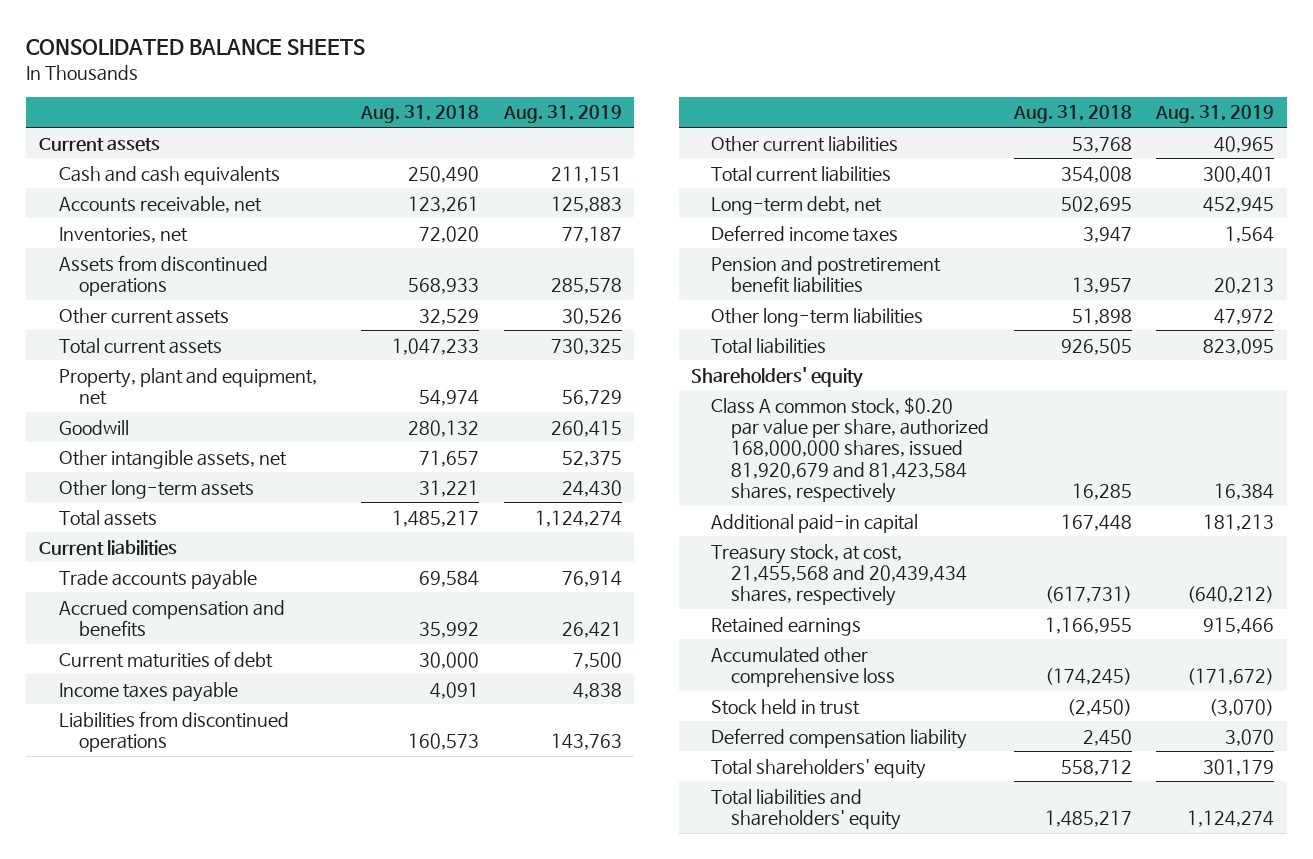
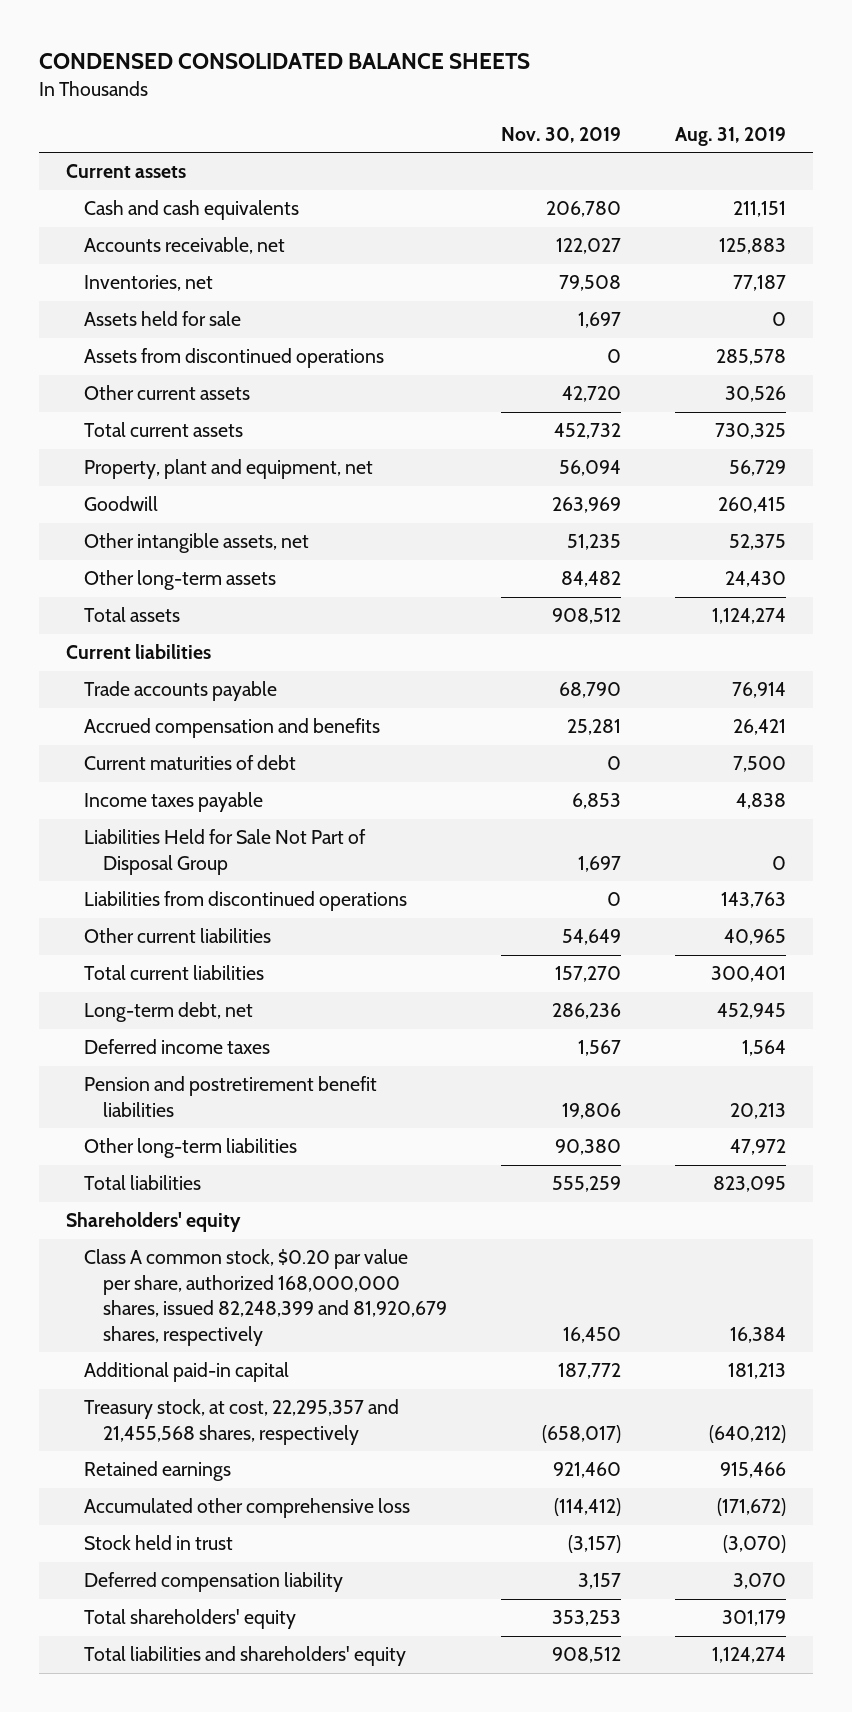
[26,39,366,56] CONSOLIDATED BALANCE SHEETS -> [38,53,530,70] CONDENSED CONSOLIDATED BALANCE SHEETS
[360,105,480,124] Aug. 31, 2018 -> none
none -> [501,126,622,143] Nov. 30, 2019
none -> [84,311,242,327] Assets held for sale
none -> [84,829,367,875] Liabilities Held for Sale Not Part of Disposal Group
[711,396,990,503] Class A common stock, $0.20 par value per share, authorized 168,000,000 shares, issued 81,920,679 and 81,423,584 shares, respectively -> [84,1249,448,1346] Class A common stock, $0.20 par value per share, authorized 168,000,000 shares, issued 82,248,399 and 81,920,679 shares, respectively
[711,543,968,607] Treasury stock, at cost, 21,455,568 and 20,439,434 shares, respectively -> [84,1399,400,1445] Treasury stock, at cost, 22,295,357 and 21,455,568 shares, respectively

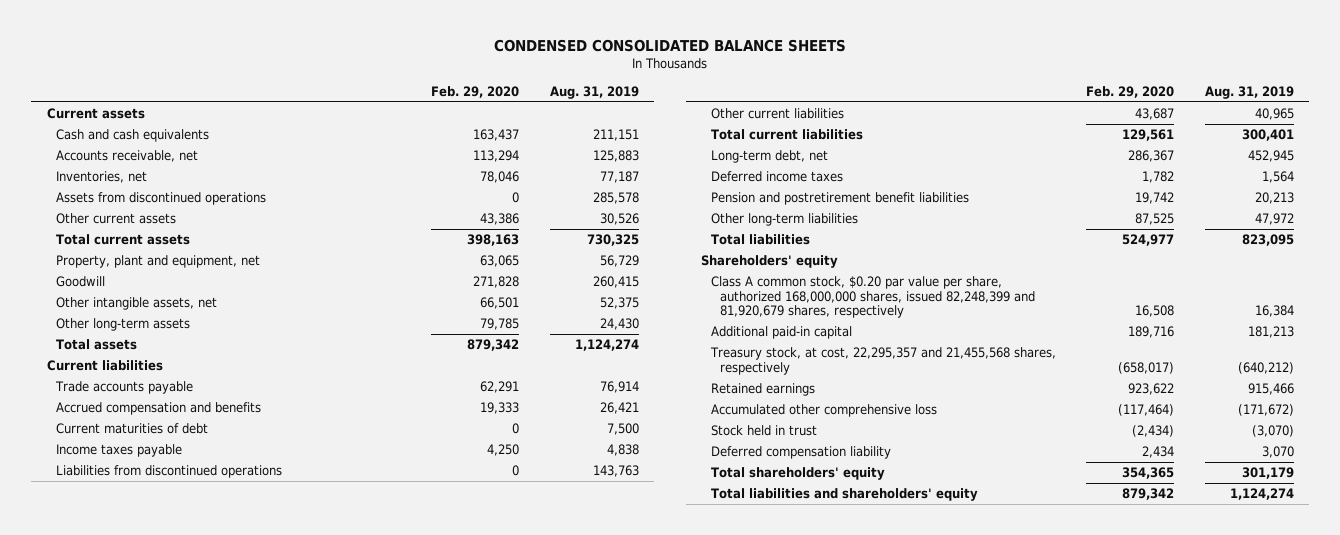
[501,126,622,143] Nov. 30, 2019 -> none
none -> [431,86,520,99] Feb. 29, 2020
[84,311,242,327] Assets held for sale -> none
[84,829,367,875] Liabilities Held for Sale Not Part of Disposal Group -> none

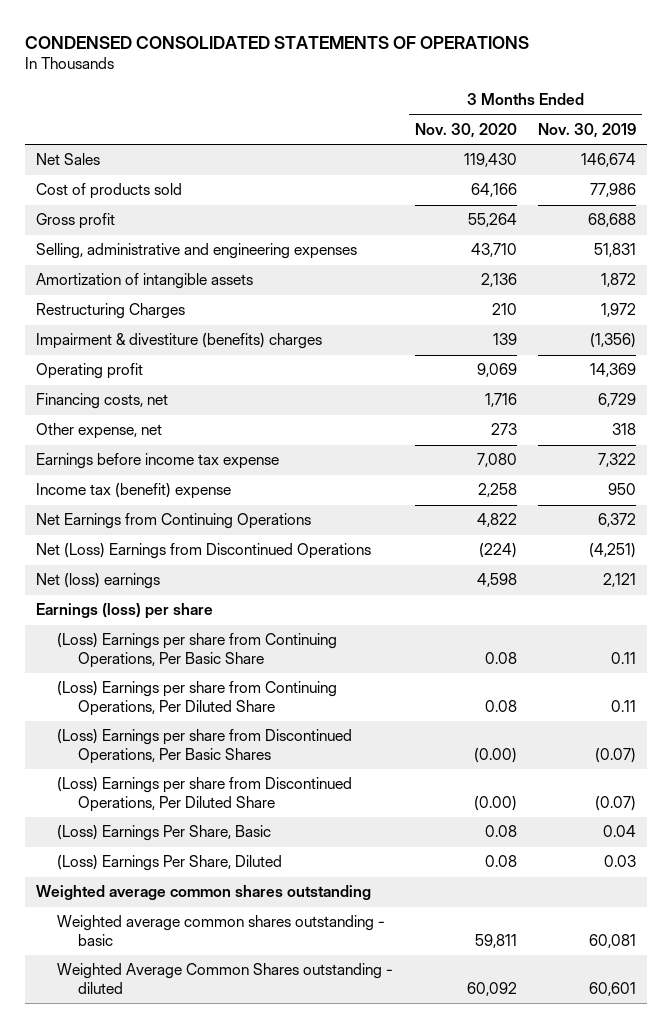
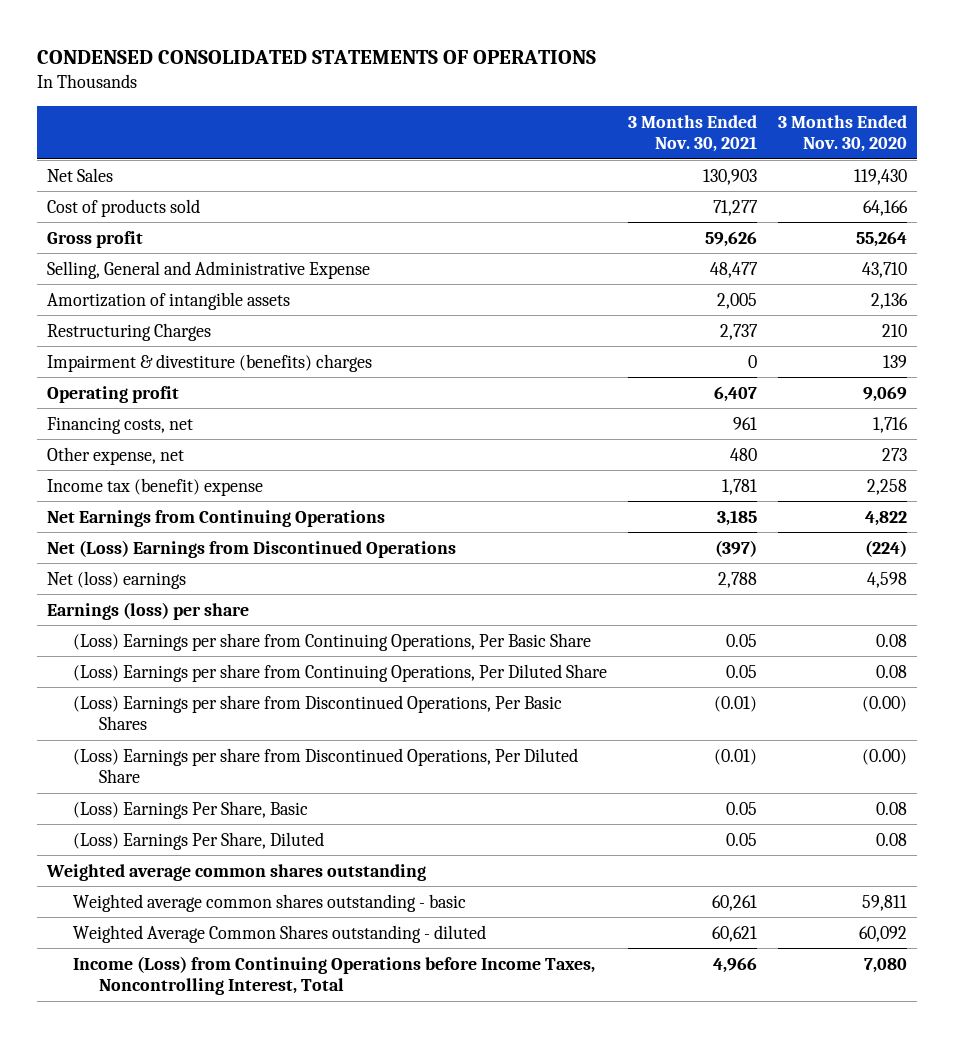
[538,122,637,138] Nov. 30, 2019 -> none
none -> [627,114,757,152] 3 Months Ended Nov. 30, 2021
[35,243,357,260] Selling, administrative and engineering expenses -> [47,260,371,279] Selling, General and Administrative Expense
[35,453,279,470] Earnings before income tax expense -> none
none -> [72,955,595,996] Income (Loss) from Continuing Operations before Income Taxes, Noncontrolling Interest, Total

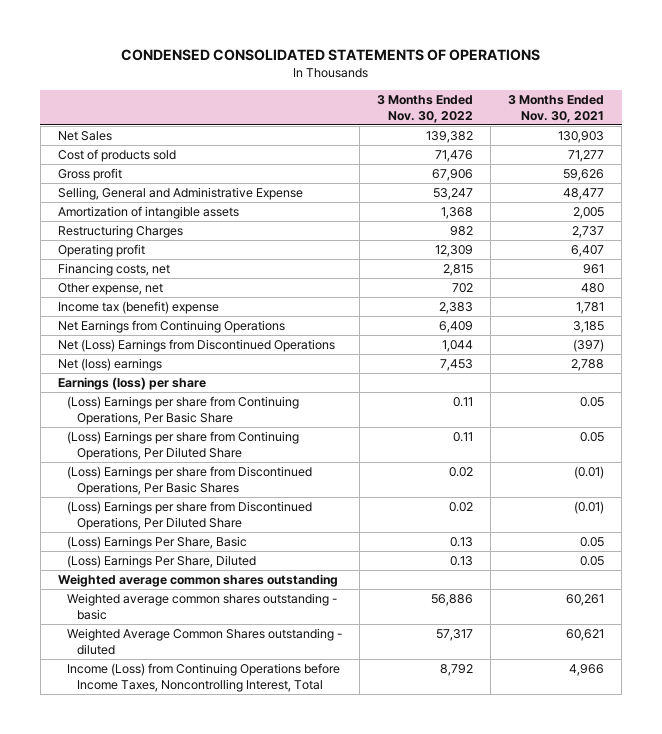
[777,114,907,152] 3 Months Ended Nov. 30, 2020 -> none
none -> [377,94,474,123] 3 Months Ended Nov. 30, 2022
[47,353,373,372] Impairment & divestiture (benefits) charges -> none

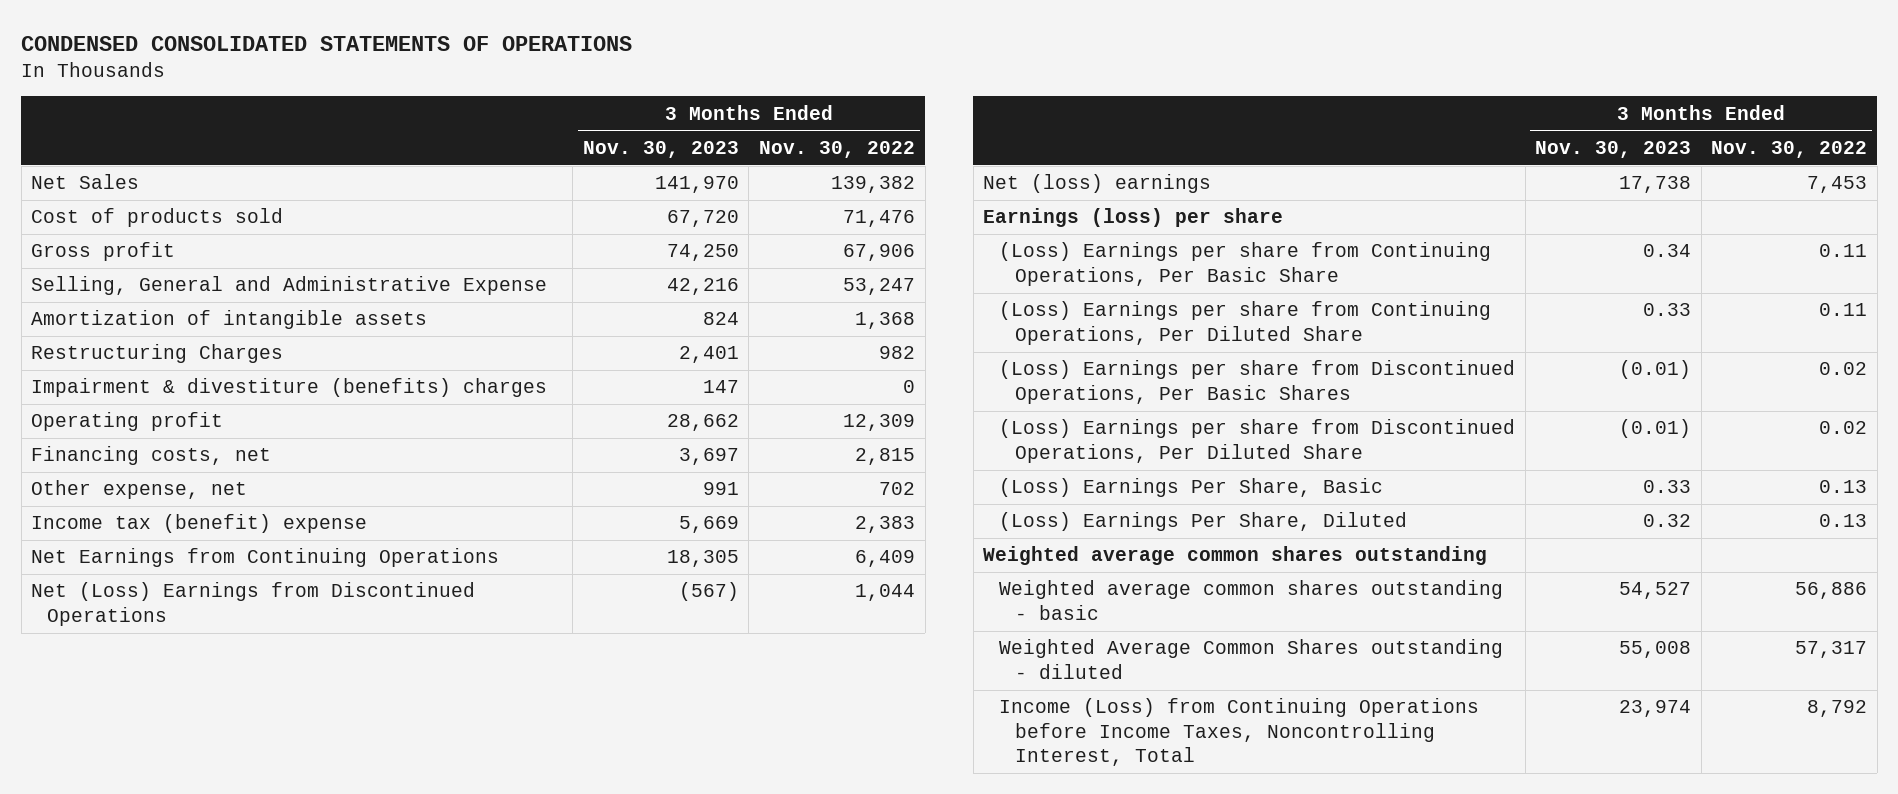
[508,94,605,123] 3 Months Ended Nov. 30, 2021 -> none
none -> [582,140,739,158] Nov. 30, 2023
none -> [31,378,548,398] Impairment & divestiture (benefits) charges

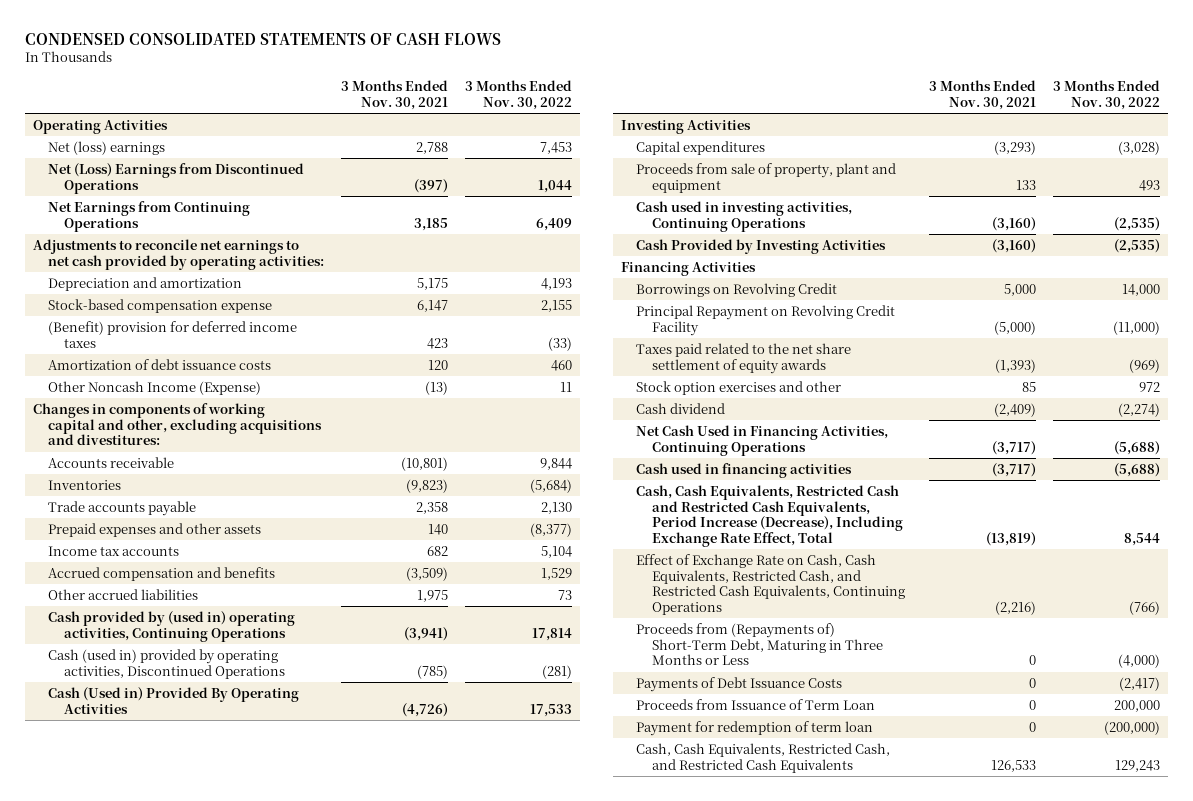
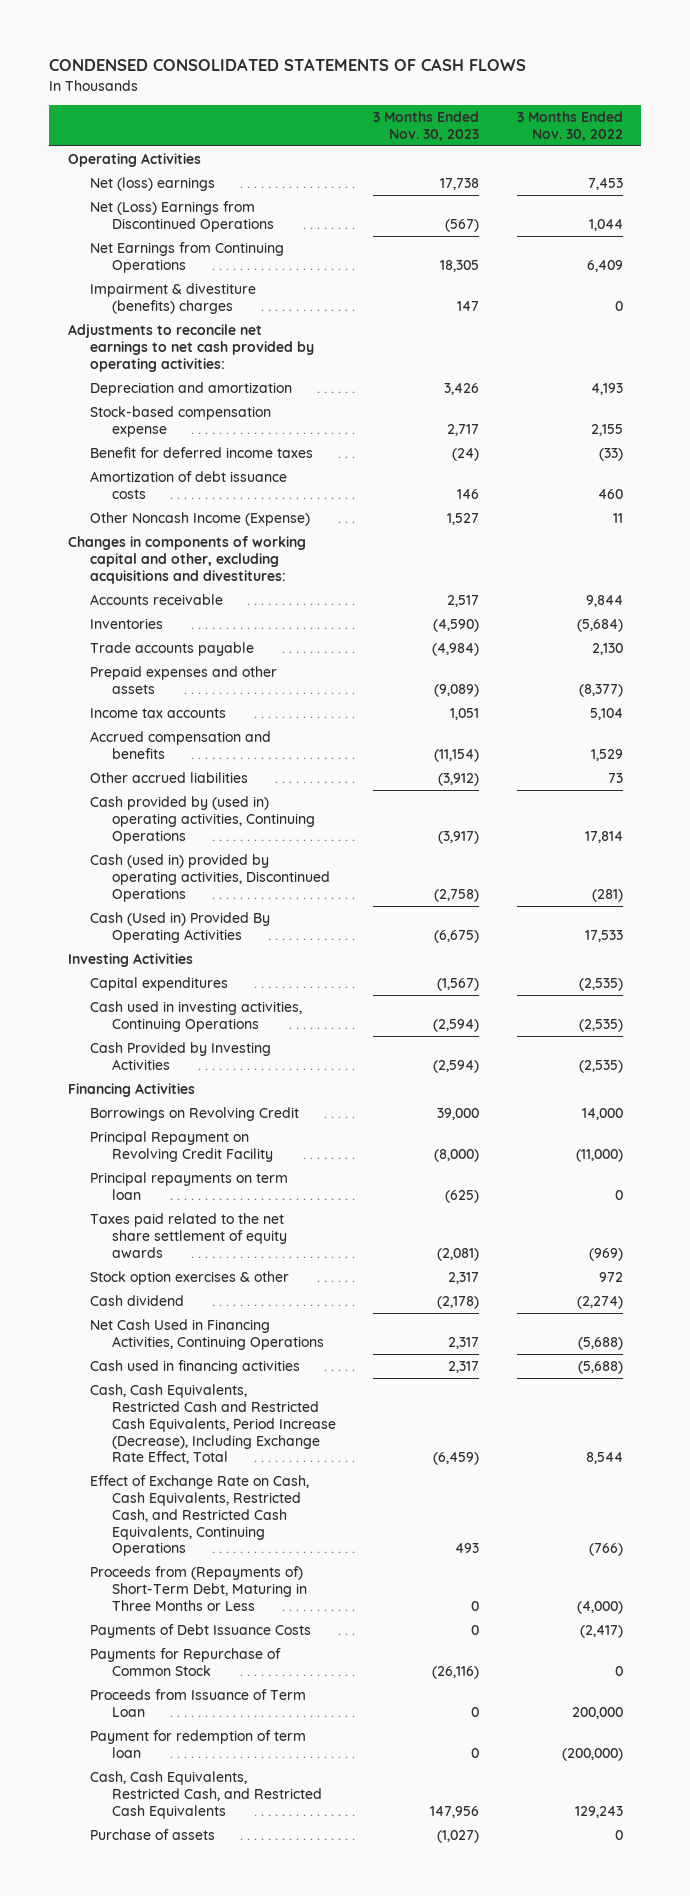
[341,80,449,110] 3 Months Ended Nov. 30, 2021 -> none
none -> [373,110,480,141] 3 Months Ended Nov. 30, 2023
none -> [90,283,257,314] Impairment & divestiture (benefits) charges
[48,320,298,348] (Benefit) provision for deferred income taxes -> [90,447,314,459] Benefit for deferred income taxes
[636,162,897,193] Proceeds from sale of property, plant and equipment -> none
[1117,140,1160,155] (3,028) -> [578,978,623,992] (2,535)
none -> [90,1172,289,1200] Principal repayments on term loan
[636,380,842,395] Stock option exercises and other -> [90,1271,290,1286] Stock option exercises & other
none -> [90,1648,282,1676] Payments for Repurchase of Common Stock
none -> [90,1829,216,1841] Purchase of assets

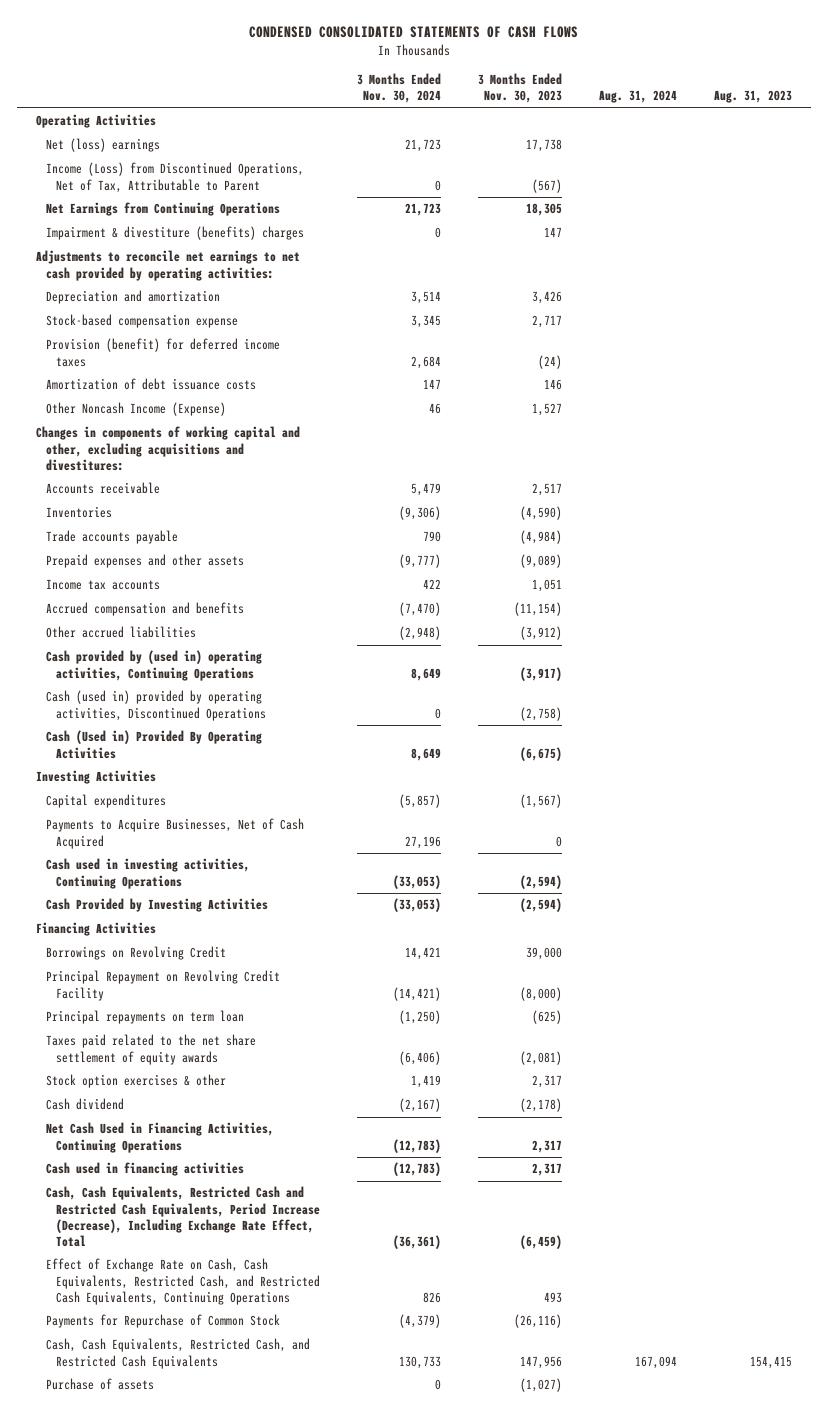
[516,110,623,141] 3 Months Ended Nov. 30, 2022 -> none
none -> [356,73,441,104] 3 Months Ended Nov. 30, 2024
none -> [599,90,678,104] Aug. 31, 2024
none -> [714,90,793,104] Aug. 31, 2023
[90,201,275,232] Net (Loss) Earnings from Discontinued Operations -> [45,162,304,193] Income (Loss) from Discontinued Operations, Net of Tax, Attributable to Parent
[90,447,314,459] Benefit for deferred income taxes -> [45,338,280,367] Provision (benefit) for deferred income taxes
none -> [45,818,304,849] Payments to Acquire Businesses, Net of Cash Acquired
[90,1566,308,1611] Proceeds from (Repayments of) Short-Term Debt, Maturing in Three Months or Less -> none
[90,1624,312,1639] Payments of Debt Issuance Costs -> none
[90,1689,307,1717] Proceeds from Issuance of Term Loan -> none
[90,1730,307,1758] Payment for redemption of term loan -> none

